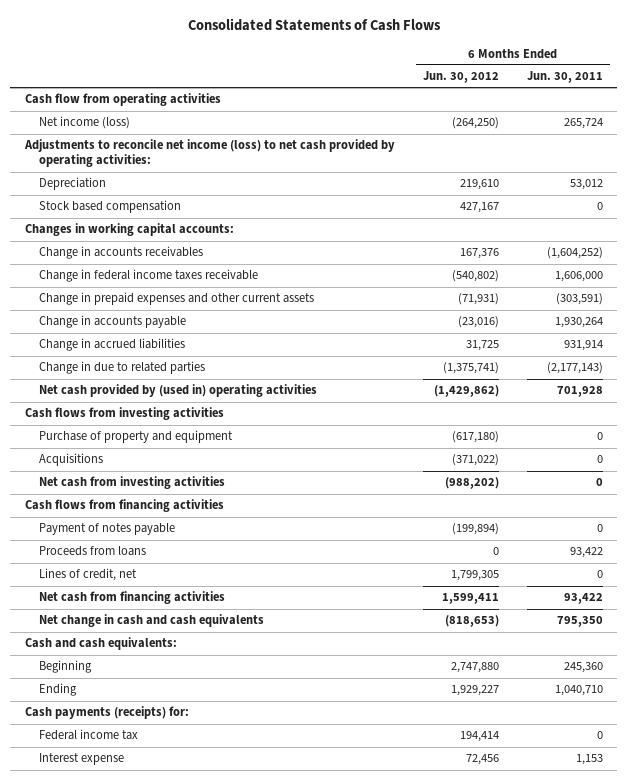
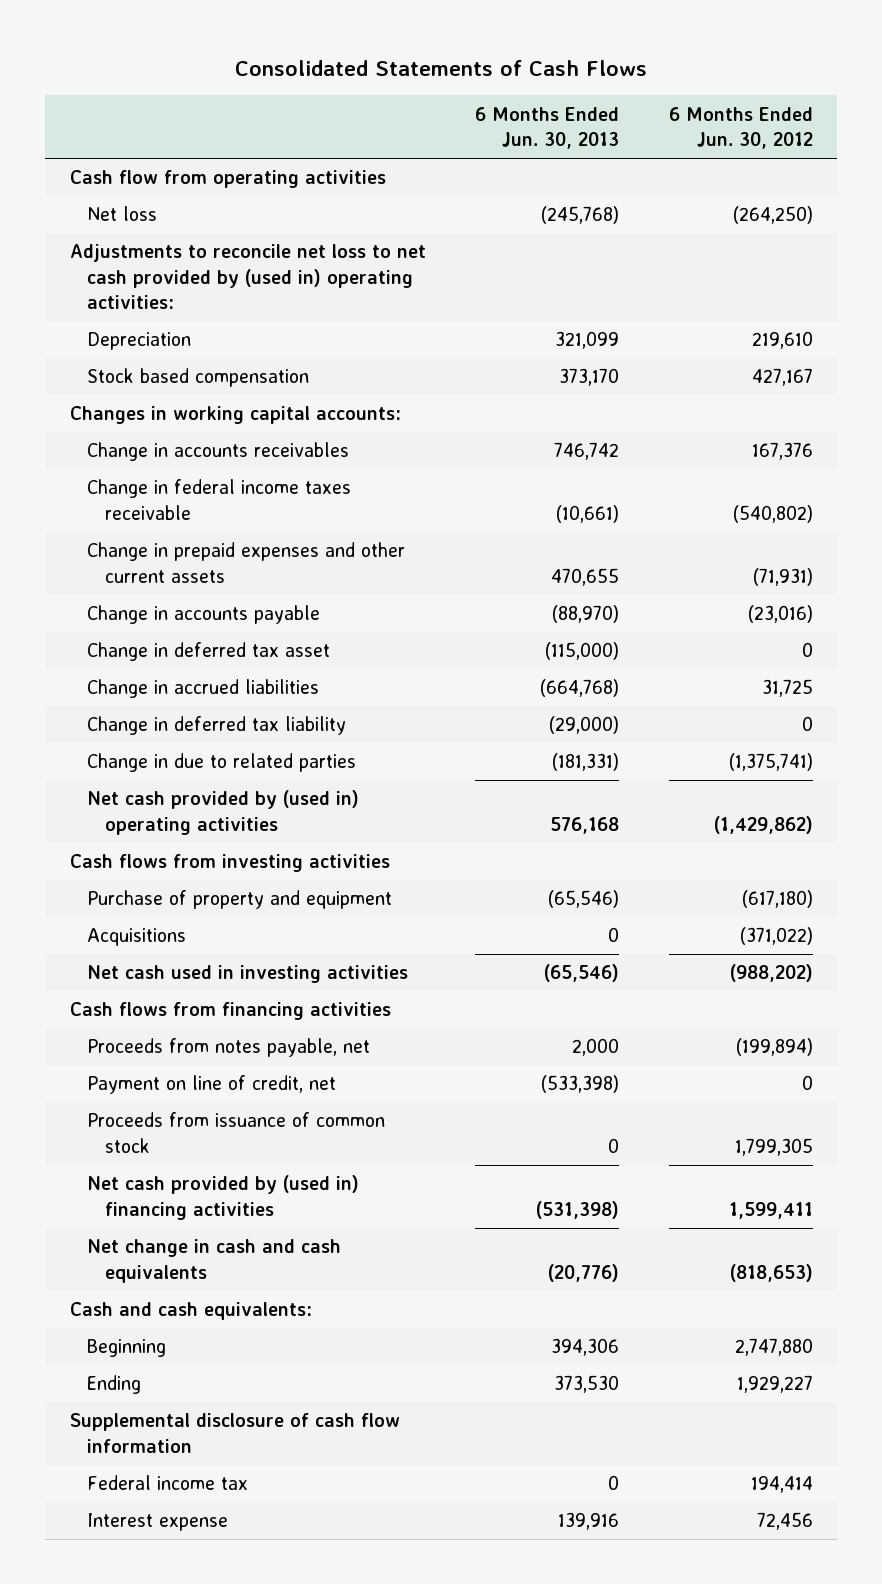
[527,71,604,84] Jun. 30, 2011 -> none
none -> [475,106,620,150] 6 Months Ended Jun. 30, 2013
[38,116,130,130] Net income (loss) -> [87,206,158,222] Net loss
[23,139,395,168] Adjustments to reconcile net income (loss) to net cash provided by operating activities: -> [69,244,426,310] Adjustments to reconcile net loss to net cash provided by (used in) operating activities:
none -> [87,642,331,662] Change in deferred tax asset
none -> [87,716,347,736] Change in deferred tax liability
[38,476,225,490] Net cash from investing activities -> [87,965,409,984] Net cash used in investing activities
[38,546,146,557] Proceeds from loans -> none
[38,523,175,536] Payment of notes payable -> [87,1038,371,1058] Proceeds from notes payable, net
[38,568,137,582] Lines of credit, net -> [87,1075,337,1095] Payment on line of credit, net
[450,570,499,582] 1,799,305 -> [801,1075,813,1091] 0
none -> [87,1112,386,1153] Proceeds from issuance of common stock
[38,591,225,605] Net cash from financing activities -> [87,1175,360,1220] Net cash provided by (used in) financing activities
[24,706,189,720] Cash payments (receipts) for: -> none
none -> [69,1413,400,1453] Supplemental disclosure of cash flow information

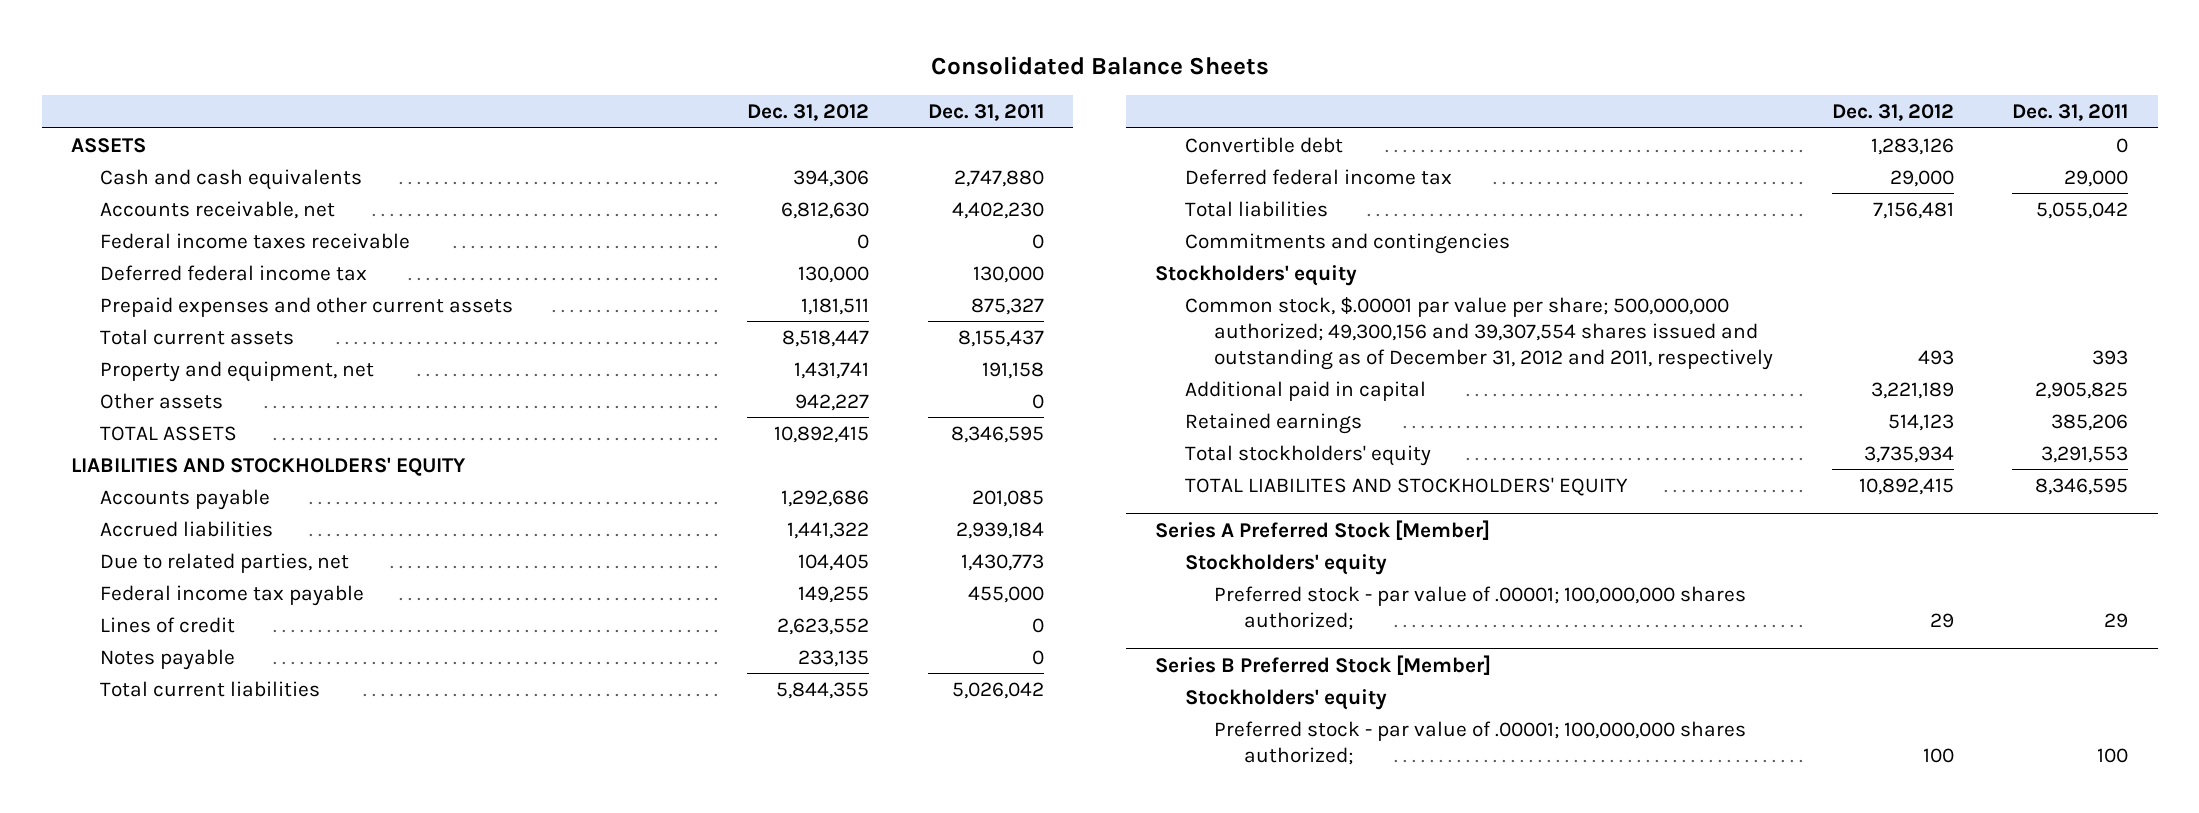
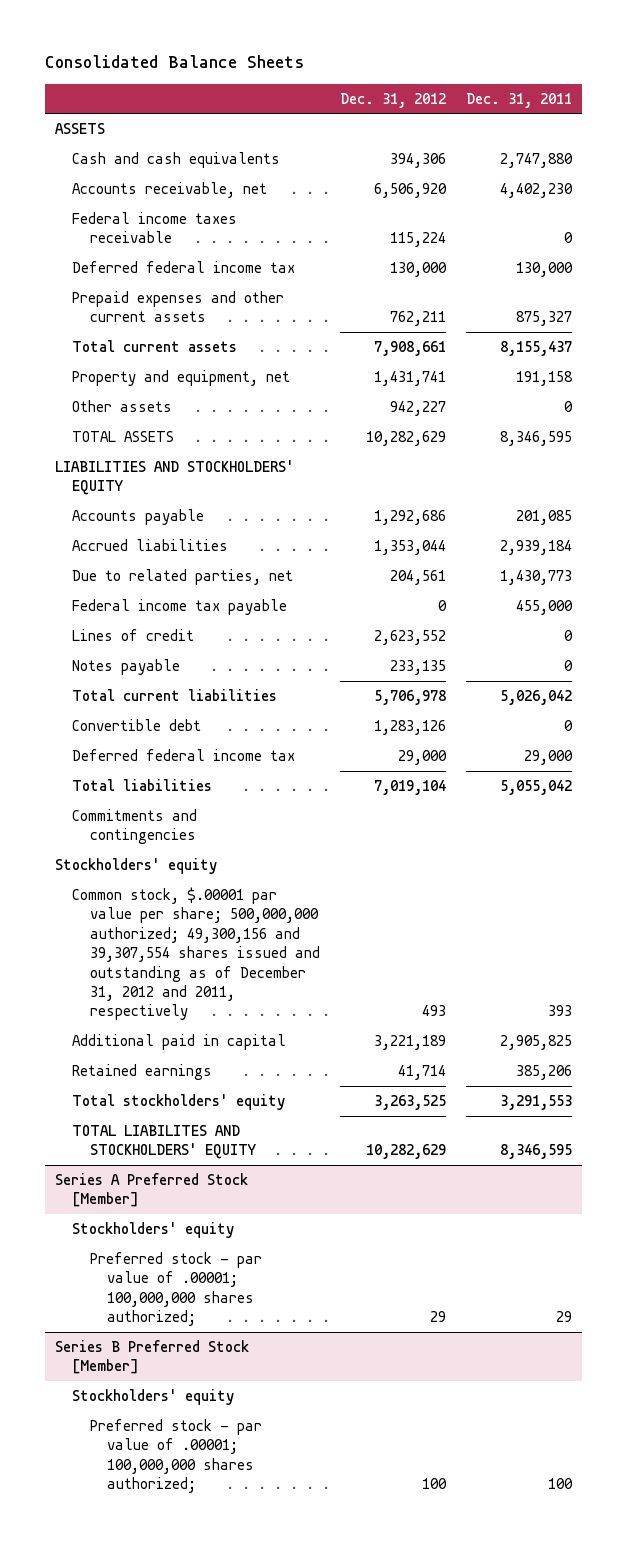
[781,201,870,219] 6,812,630 -> [373,183,447,199] 6,506,920
[857,233,870,249] 0 -> [389,232,446,248] 115,224
[801,297,870,315] 1,181,511 -> [389,311,446,327] 762,211
[782,329,870,347] 8,518,447 -> [373,341,446,357] 7,908,661
[774,425,870,443] 10,892,415 -> [365,431,446,447] 10,282,629
[787,521,870,539] 1,441,322 -> [373,540,446,556] 1,353,044
[798,553,870,571] 104,405 -> [389,570,446,586] 204,561
[798,585,870,603] 149,255 -> [437,600,447,612] 0
[776,681,870,699] 5,844,355 -> [373,690,446,706] 5,706,978
[1872,201,1954,219] 7,156,481 -> [373,780,446,796] 7,019,104
[1887,413,1954,431] 514,123 -> [397,1065,446,1081] 41,714
[1863,445,1954,463] 3,735,934 -> [373,1095,446,1111] 3,263,525
[1858,477,1954,495] 10,892,415 -> [365,1144,446,1160] 10,282,629

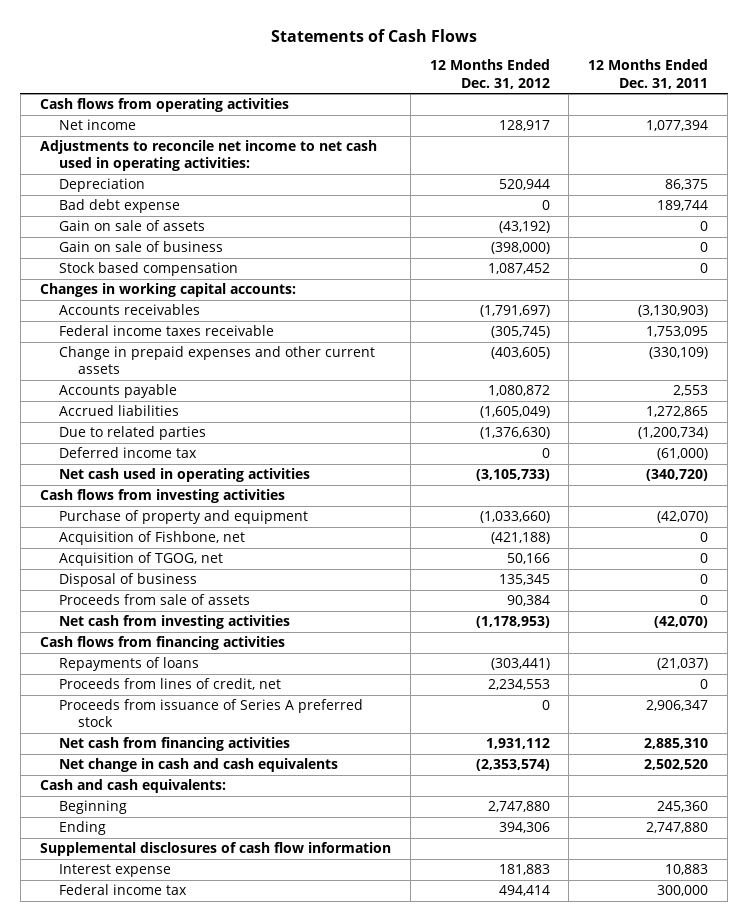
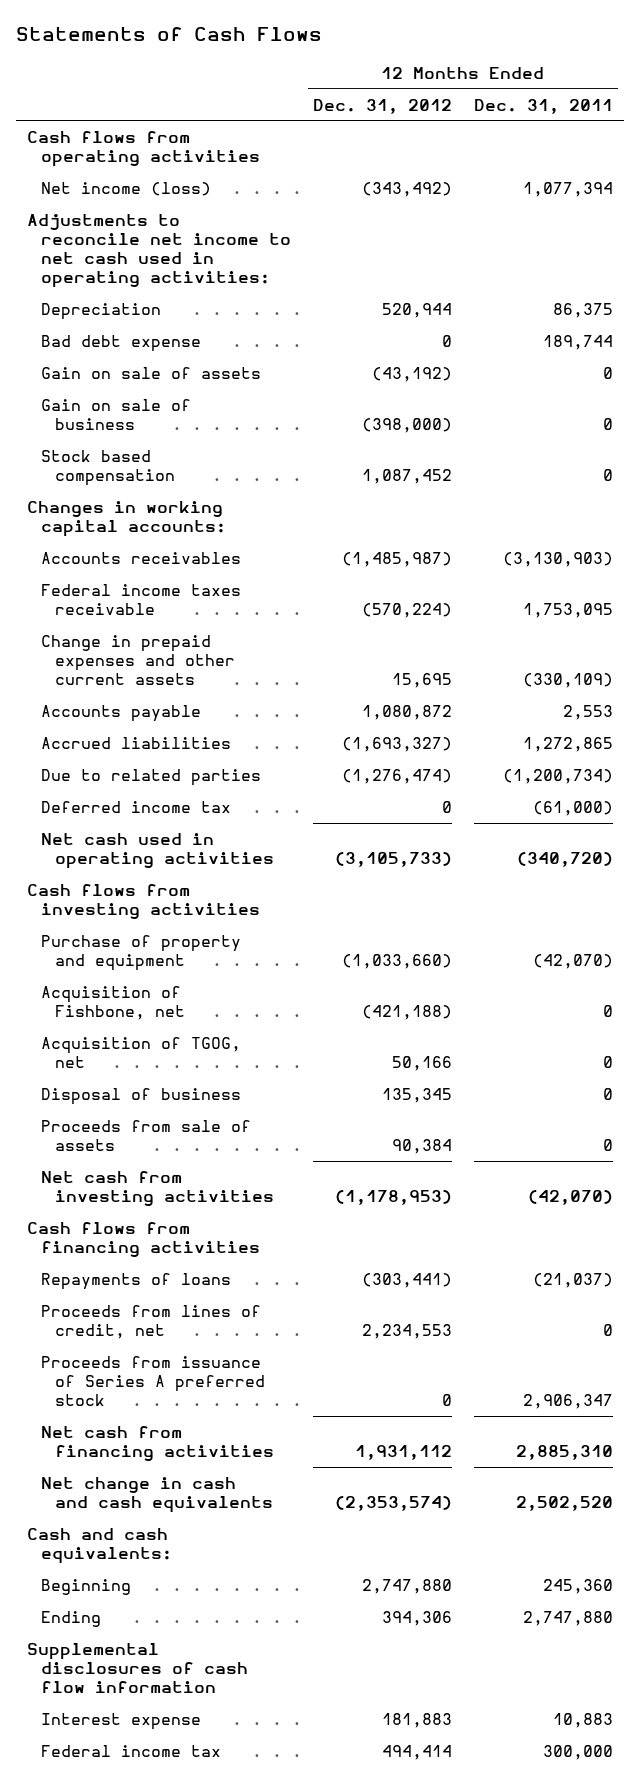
[58,119,136,131] Net income -> [41,181,212,196] Net income (loss)
[498,120,550,132] 128,917 -> [362,181,453,197] (343,492)
[479,305,550,318] (1,791,697) -> [342,551,453,567] (1,485,987)
[490,326,550,339] (305,745) -> [362,602,453,618] (570,224)
[490,347,550,360] (403,605) -> [392,672,453,688] 15,695
[479,406,550,419] (1,605,049) -> [342,736,453,752] (1,693,327)
[479,427,550,440] (1,376,630) -> [342,768,453,784] (1,276,474)

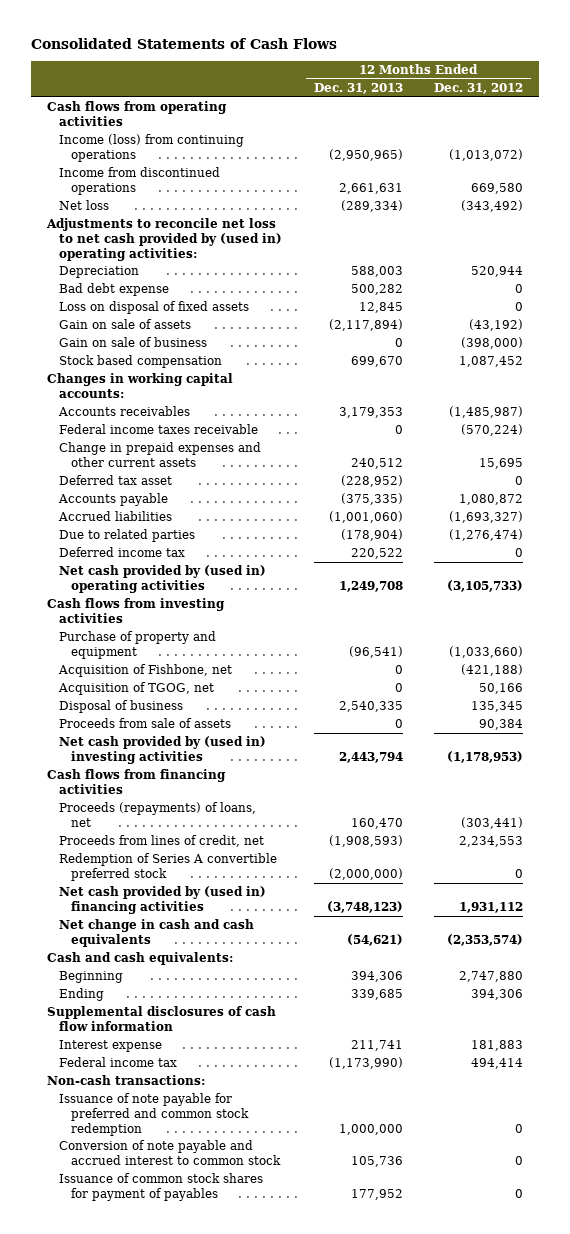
[16,27,323,42] Statements of Cash Flows -> [31,38,338,50] Consolidated Statements of Cash Flows
[473,98,613,114] Dec. 31, 2011 -> none
none -> [313,82,403,94] Dec. 31, 2013
none -> [58,134,244,162] Income (loss) from continuing operations
none -> [58,167,220,195] Income from discontinued operations
[41,181,212,196] Net income (loss) -> [58,200,109,211] Net loss
[27,213,292,288] Adjustments to reconcile net income to net cash used in operating activities: -> [46,218,282,261] Adjustments to reconcile net loss to net cash provided by (used in) operating activities:
none -> [58,301,249,315] Loss on disposal of fixed assets
none -> [58,475,172,486] Deferred tax asset
[41,832,274,869] Net cash used in operating activities -> [58,565,266,593] Net cash provided by (used in) operating activities
[41,1170,274,1206] Net cash from investing activities -> [58,736,266,764] Net cash provided by (used in) investing activities
[41,1272,232,1290] Repayments of loans -> [58,802,256,827] Proceeds (repayments) of loans, net
[41,1355,265,1406] Proceeds from issuance of Series A preferred stock -> [58,853,277,881] Redemption of Series A convertible preferred stock
[41,1425,274,1461] Net cash from financing activities -> [58,886,266,914] Net cash provided by (used in) financing activities
none -> [47,1075,206,1086] Non-cash transactions:
none -> [58,1093,249,1136] Issuance of note payable for preferred and common stock redemption
none -> [58,1140,281,1165] Conversion of note payable and accrued interest to common stock
none -> [58,1173,263,1201] Issuance of common stock shares for payment of payables

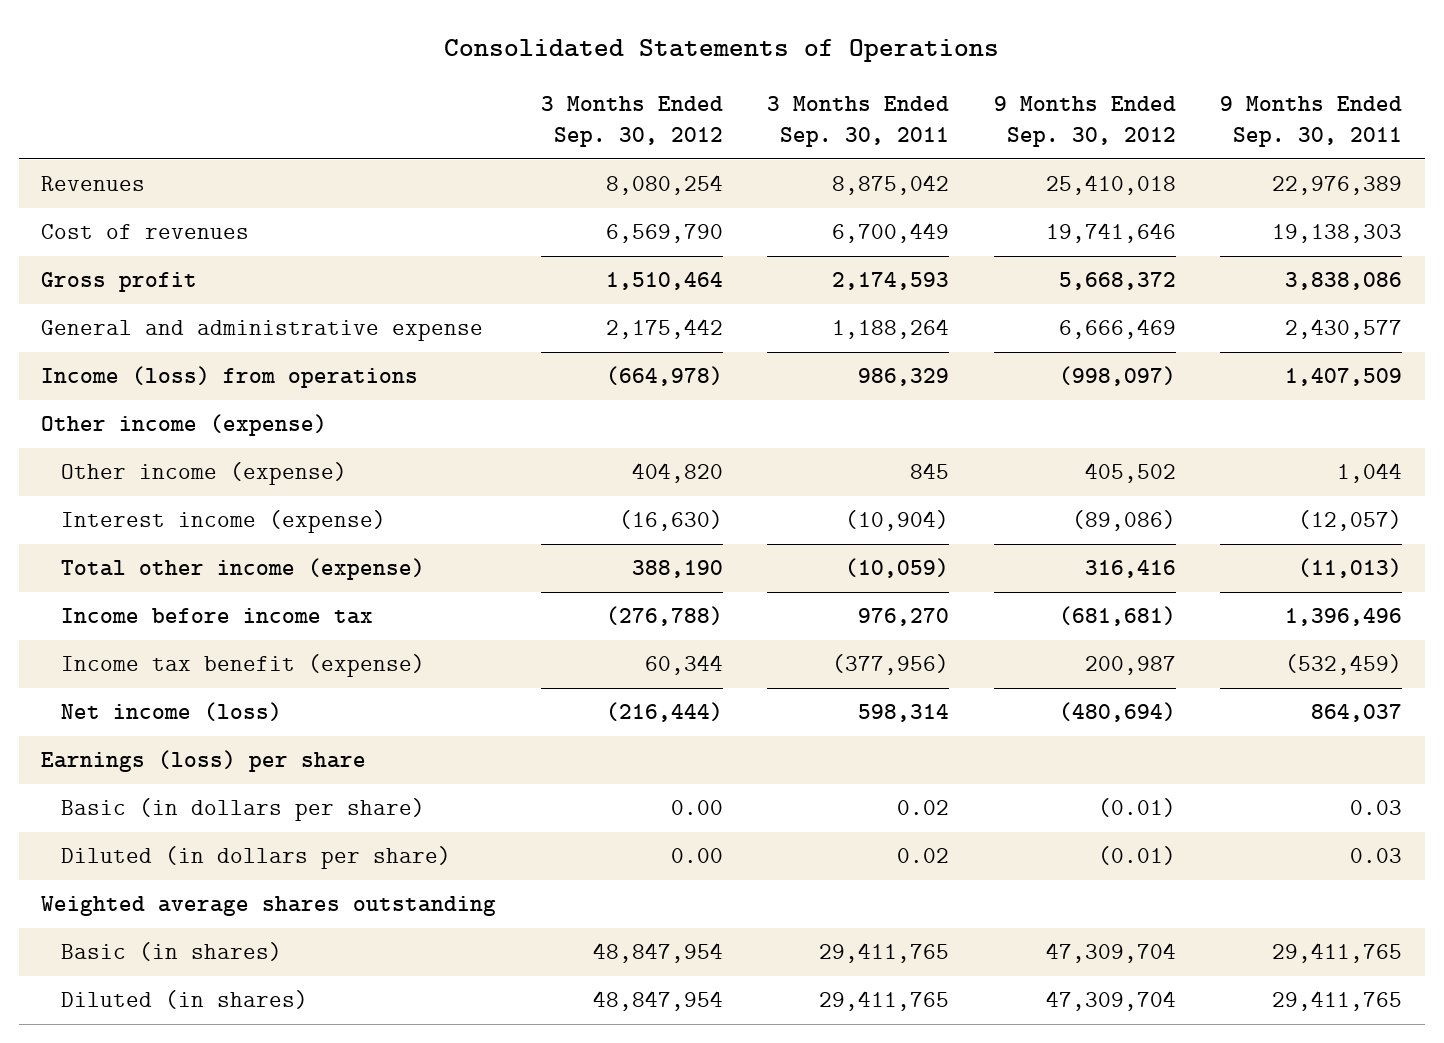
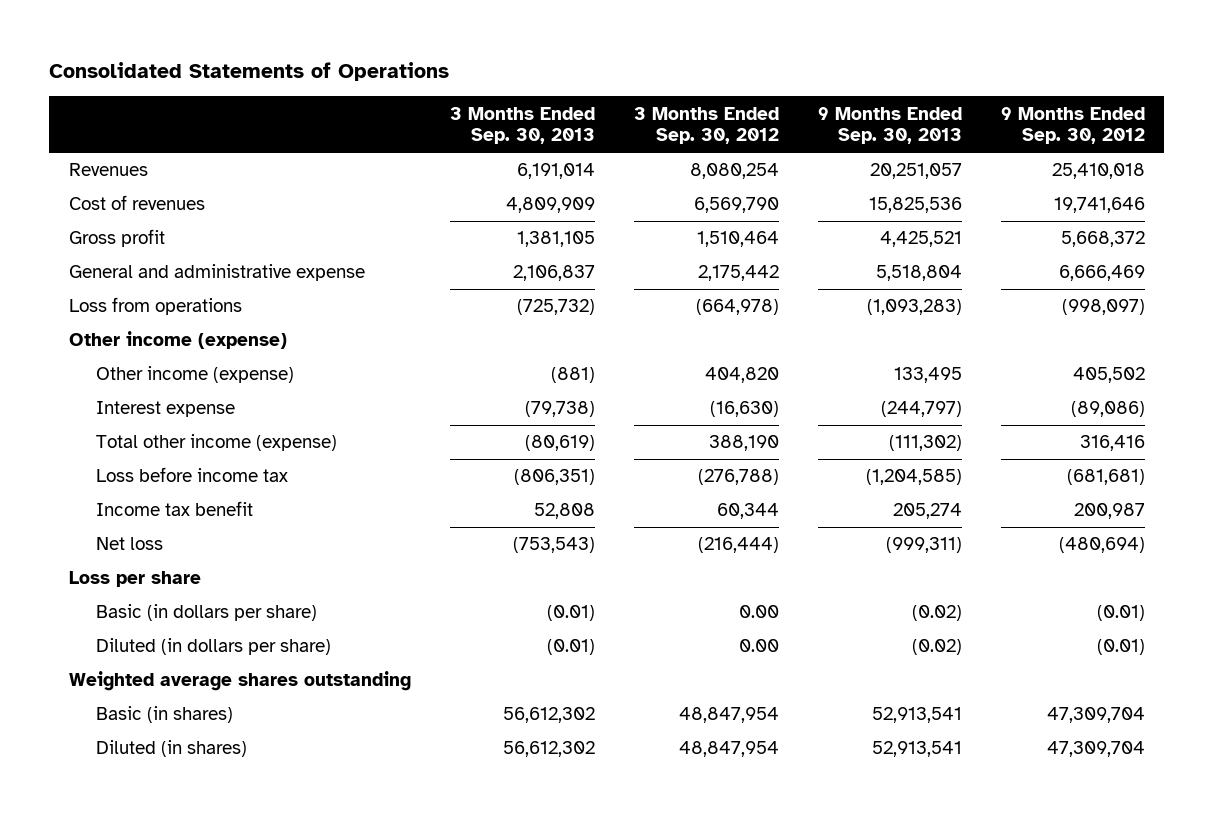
[767,95,950,147] 3 Months Ended Sep. 30, 2011 -> none
[1220,95,1403,147] 9 Months Ended Sep. 30, 2011 -> none
none -> [449,106,595,145] 3 Months Ended Sep. 30, 2013
none -> [817,106,962,145] 9 Months Ended Sep. 30, 2013
[41,366,419,389] Income (loss) from operations -> [68,297,242,316] Loss from operations
[61,510,387,534] Interest income (expense) -> [96,401,236,418] Interest expense
[61,608,374,625] Income before income tax -> [96,467,289,483] Loss before income tax
[61,654,426,678] Income tax benefit (expense) -> [96,501,254,517] Income tax benefit
[61,702,283,722] Net income (loss) -> [96,537,164,551] Net loss
[41,750,367,773] Earnings (loss) per share -> [68,571,201,588] Loss per share

